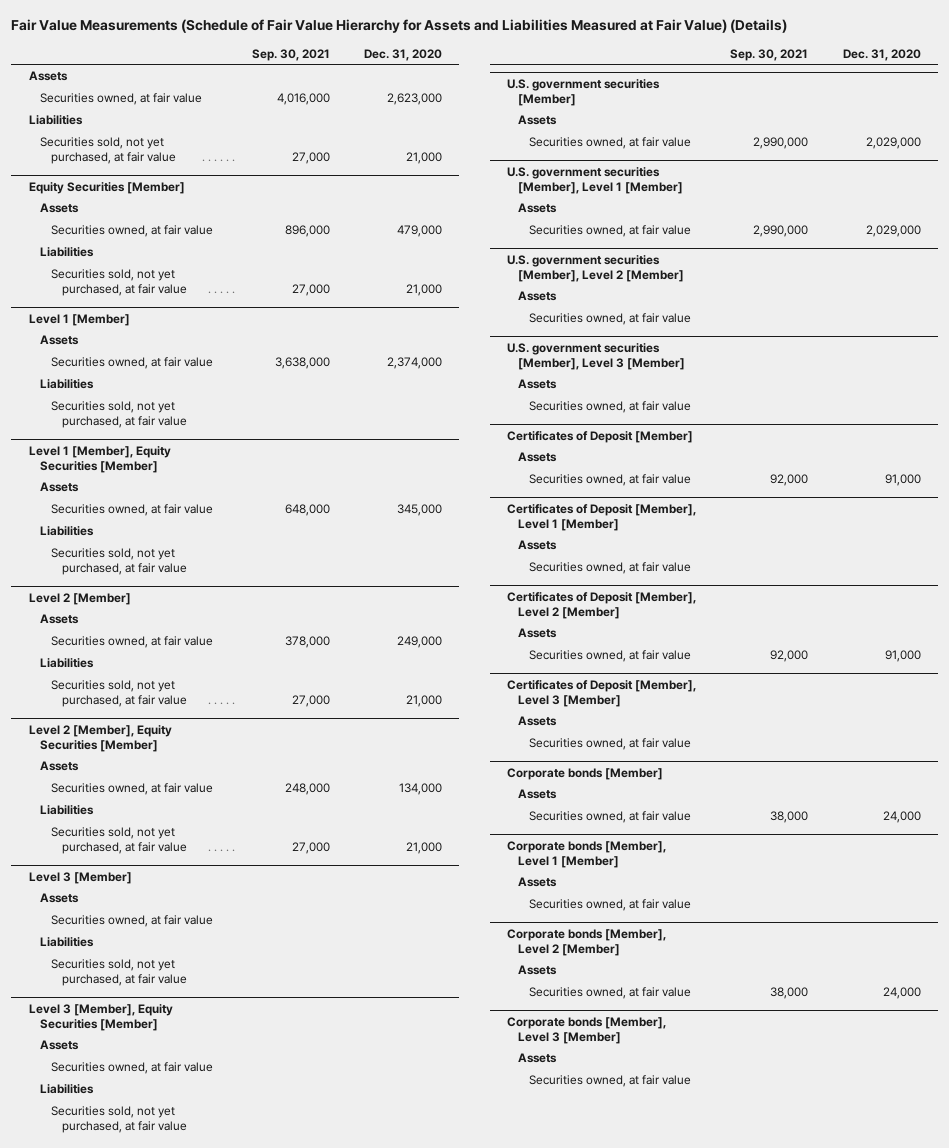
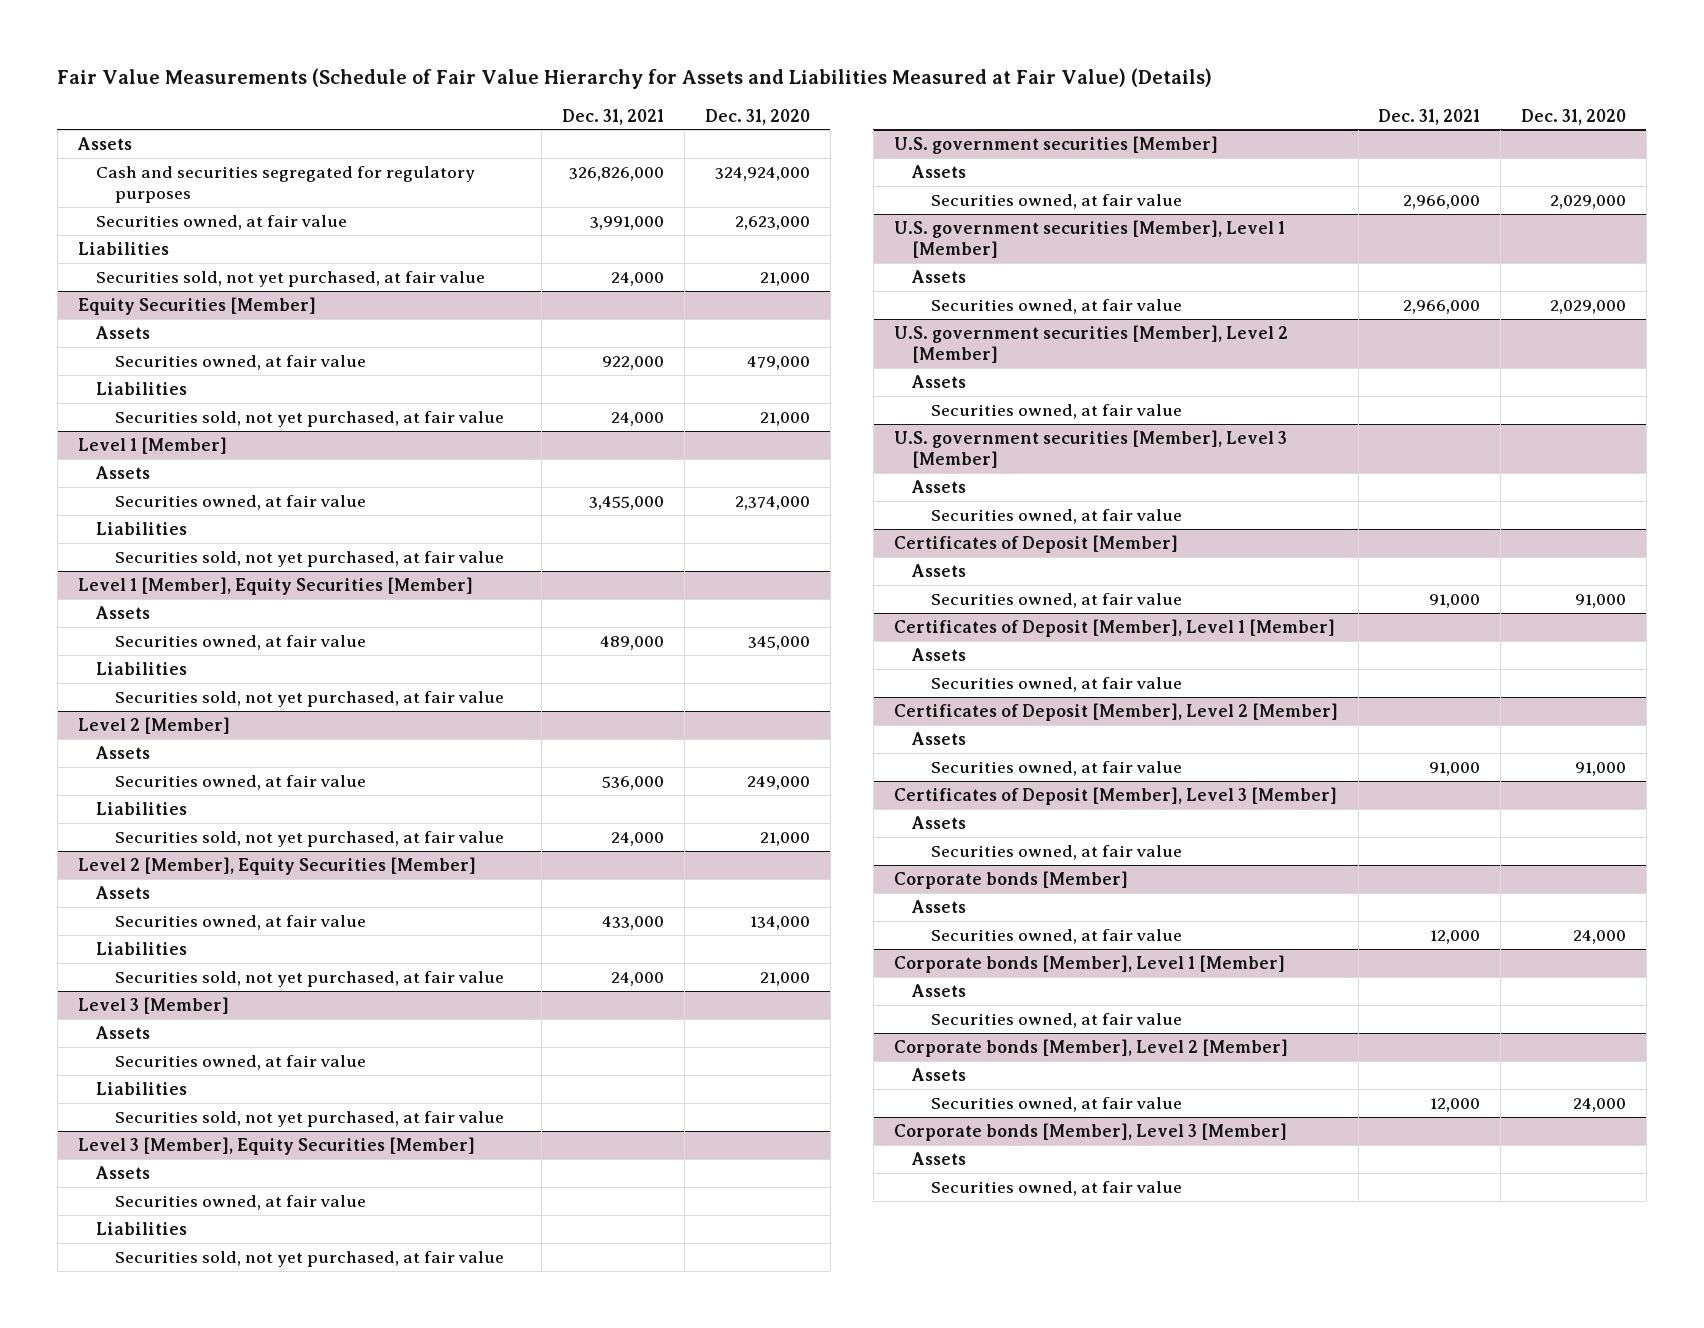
[251,48,330,61] Sep. 30, 2021 -> none
none -> [562,108,665,125] Dec. 31, 2021
none -> [96,165,476,203] Cash and securities segregated for regulatory purposes

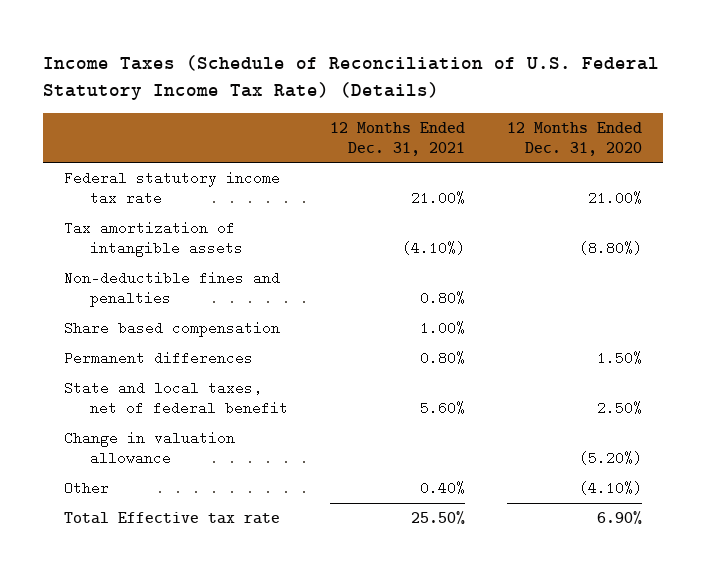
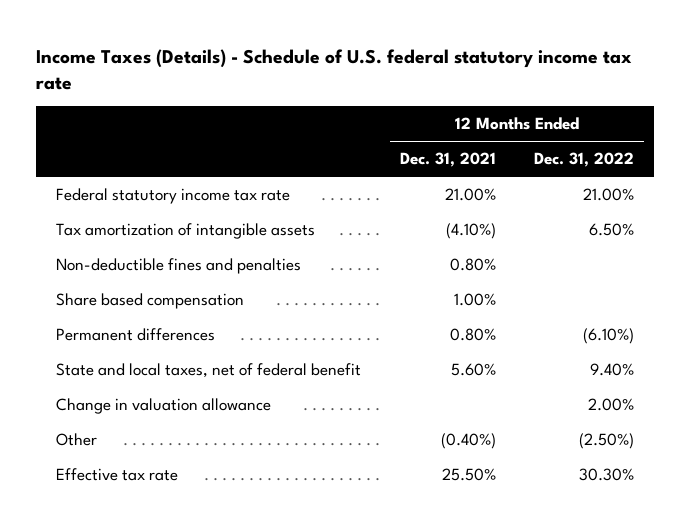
[42,55,659,100] Income Taxes (Schedule of Reconciliation of U.S. Federal Statutory Income Tax Rate) (Details) -> [36,48,633,91] Income Taxes (Details) - Schedule of U.S. federal statutory income tax rate
[506,121,642,156] 12 Months Ended Dec. 31, 2020 -> none
none -> [534,152,635,168] Dec. 31, 2022
[419,481,465,496] 0.40% -> [440,433,496,450] (0.40%)
[63,512,280,525] Total Effective tax rate -> [55,468,178,482] Effective tax rate

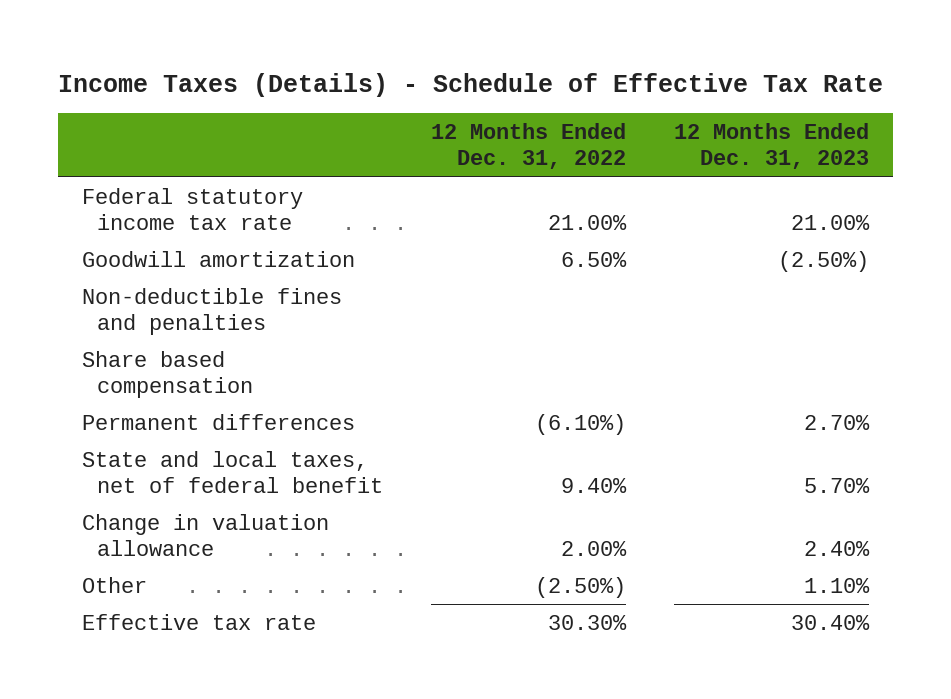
[36,48,633,91] Income Taxes (Details) - Schedule of U.S. federal statutory income tax rate -> [57,72,883,97] Income Taxes (Details) - Schedule of Effective Tax Rate
[399,152,496,168] Dec. 31, 2021 -> none
none -> [674,123,870,170] 12 Months Ended Dec. 31, 2023
[55,223,315,240] Tax amortization of intangible assets -> none
none -> [81,250,355,267] Goodwill amortization

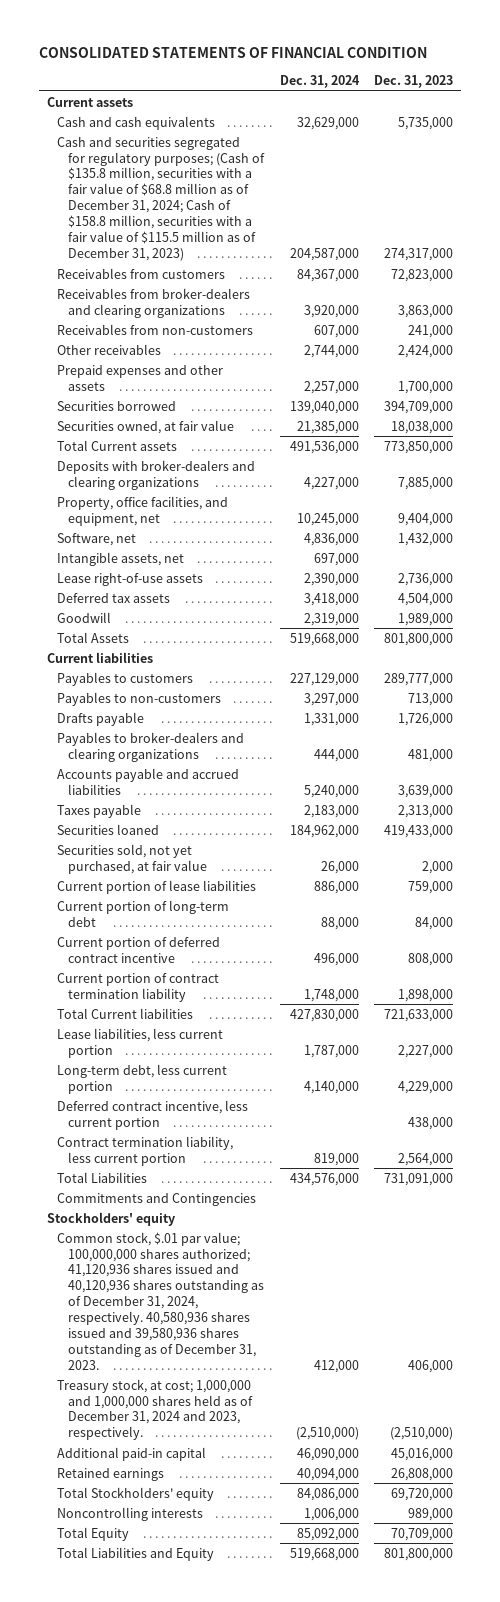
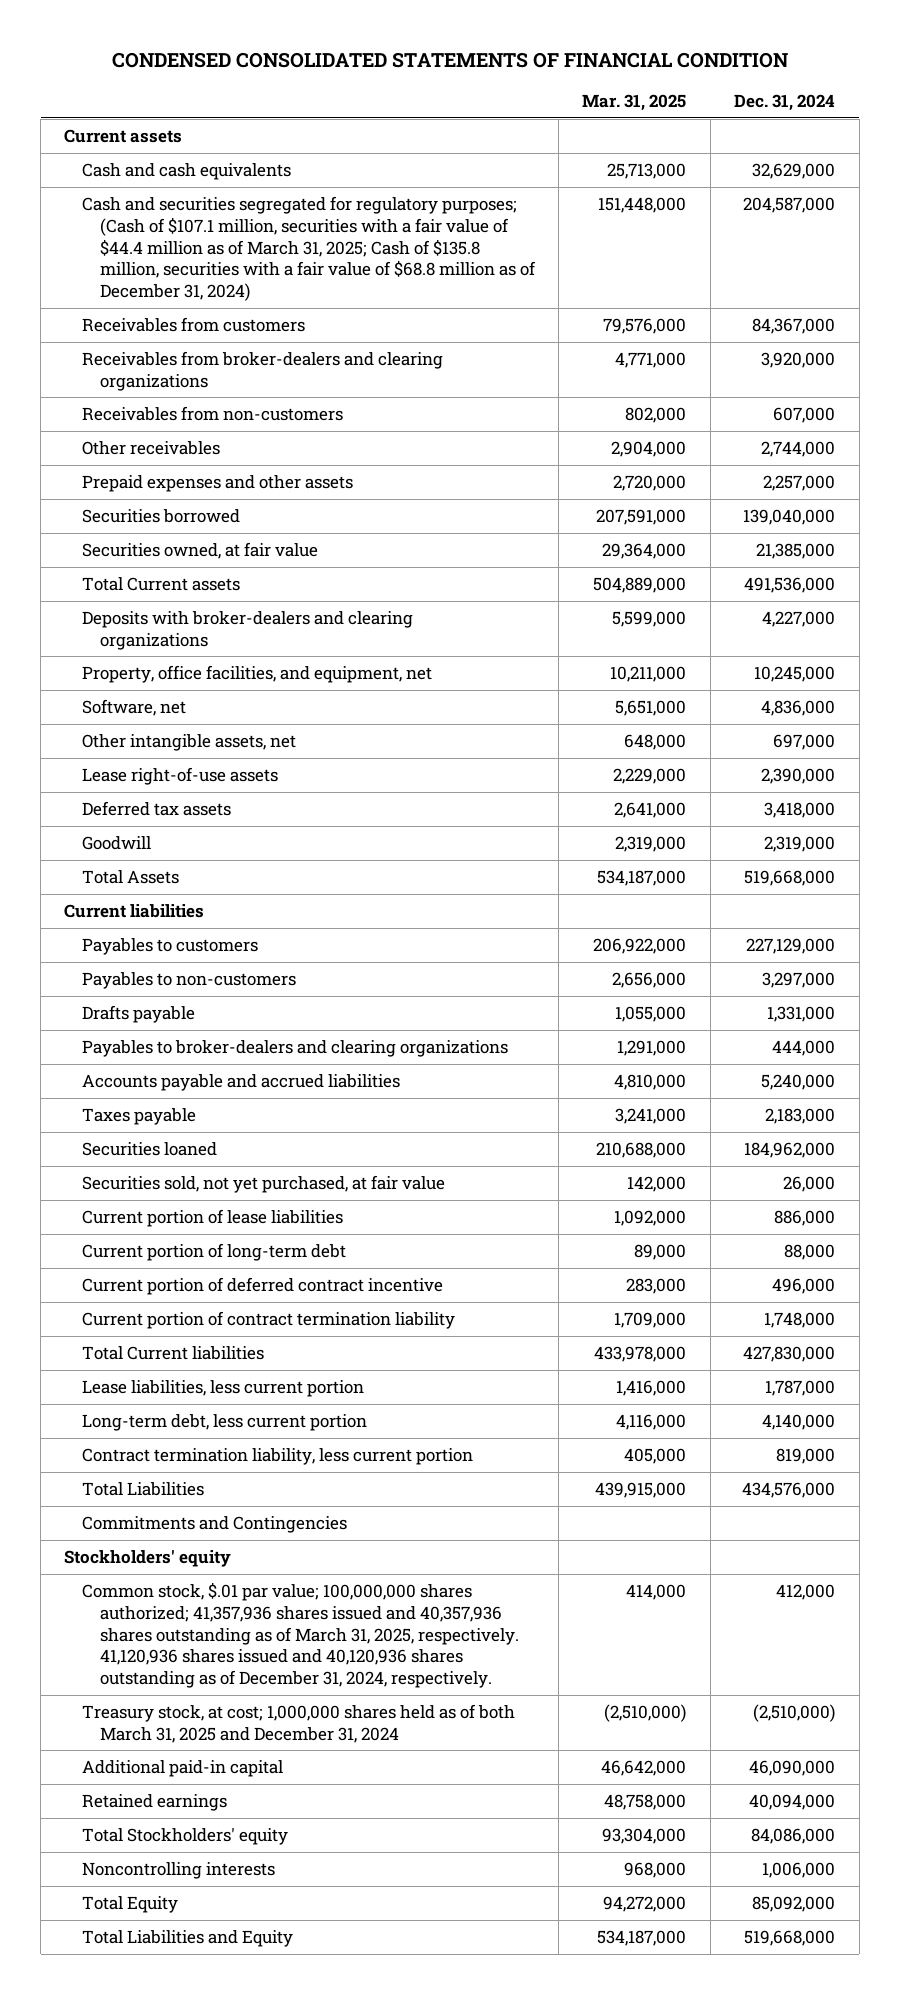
[38,47,427,59] CONSOLIDATED STATEMENTS OF FINANCIAL CONDITION -> [111,52,788,69] CONDENSED CONSOLIDATED STATEMENTS OF FINANCIAL CONDITION
[374,75,454,89] Dec. 31, 2023 -> none
none -> [582,93,687,111] Mar. 31, 2025
[57,136,265,261] Cash and securities segregated for regulatory purposes; (Cash of $135.8 million, securities with a fair value of $68.8 million as of December 31, 2024; Cash of $158.8 million, securities with a fair value of $115.5 million as of December 31, 2023) -> [81,195,536,302] Cash and securities segregated for regulatory purposes; (Cash of $107.1 million, securities with a fair value of $44.4 million as of March 31, 2025; Cash of $135.8 million, securities with a fair value of $68.8 million as of December 31, 2024)
[57,551,185,566] Intangible assets, net -> [81,733,296,751] Other intangible assets, net
[57,1099,249,1130] Deferred contract incentive, less current portion -> none
[57,1231,264,1370] Common stock, $.01 par value; 100,000,000 shares authorized; 41,120,936 shares issued and 40,120,936 shares outstanding as of December 31, 2024, respectively. 40,580,936 shares issued and 39,580,936 shares outstanding as of December 31, 2023. -> [81,1581,519,1689] Common stock, $.01 par value; 100,000,000 shares authorized; 41,357,936 shares issued and 40,357,936 shares outstanding as of March 31, 2025, respectively. 41,120,936 shares issued and 40,120,936 shares outstanding as of December 31, 2024, respectively.
[57,1378,253,1441] Treasury stock, at cost; 1,000,000 and 1,000,000 shares held as of December 31, 2024 and 2023, respectively. -> [81,1703,515,1743] Treasury stock, at cost; 1,000,000 shares held as of both March 31, 2025 and December 31, 2024

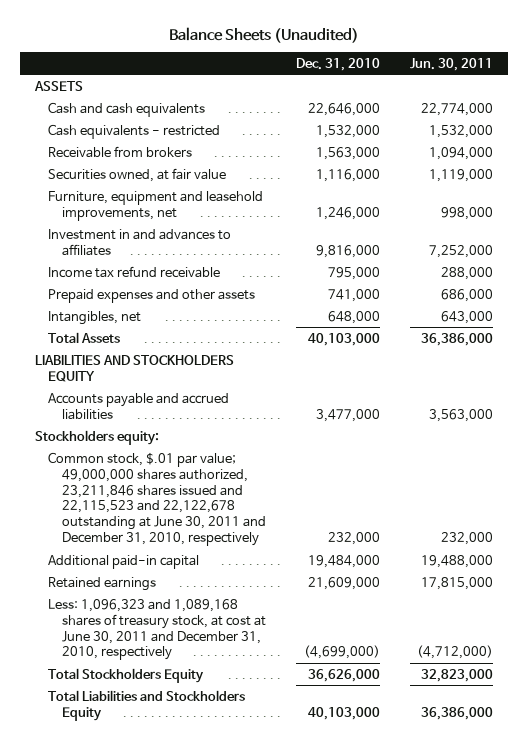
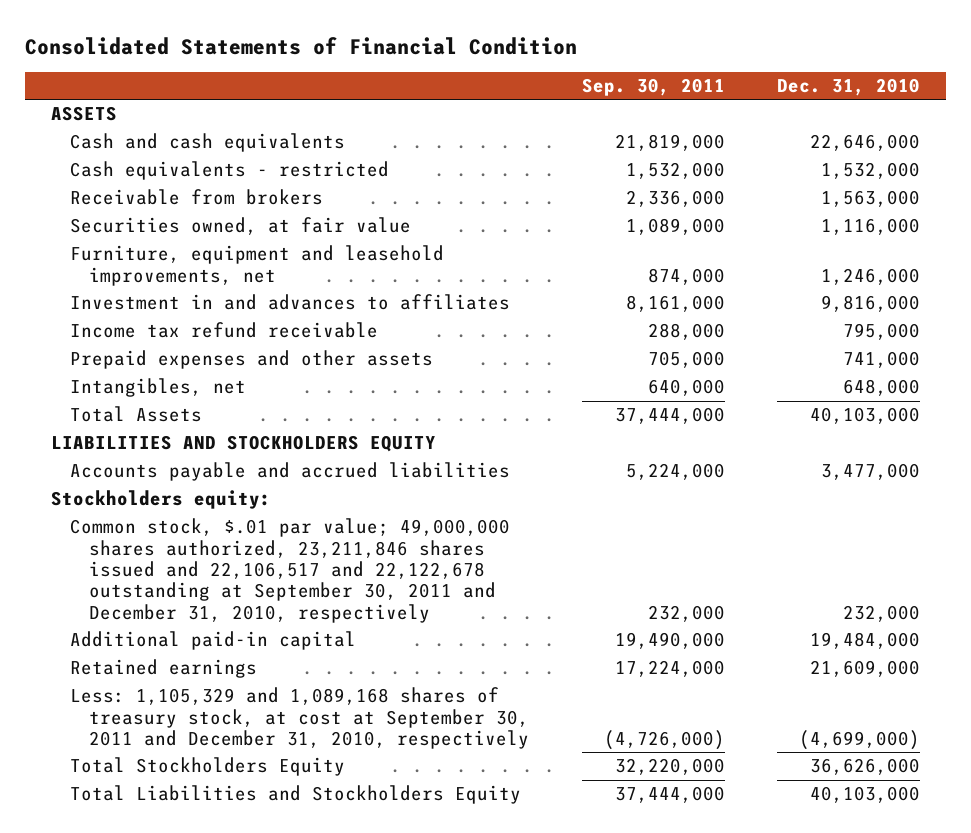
[169,26,360,43] Balance Sheets (Unaudited) -> [25,36,578,55] Consolidated Statements of Financial Condition
[410,57,494,71] Jun. 30, 2011 -> none
none -> [581,78,725,97] Sep. 30, 2011
[48,451,266,547] Common stock, $.01 par value; 49,000,000 shares authorized, 23,211,846 shares issued and 22,115,523 and 22,122,678 outstanding at June 30, 2011 and December 31, 2010, respectively -> [70,518,511,623] Common stock, $.01 par value; 49,000,000 shares authorized, 23,211,846 shares issued and 22,106,517 and 22,122,678 outstanding at September 30, 2011 and December 31, 2010, respectively
[48,598,266,661] Less: 1,096,323 and 1,089,168 shares of treasury stock, at cost at June 30, 2011 and December 31, 2010, respectively -> [70,687,530,749] Less: 1,105,329 and 1,089,168 shares of treasury stock, at cost at September 30, 2011 and December 31, 2010, respectively

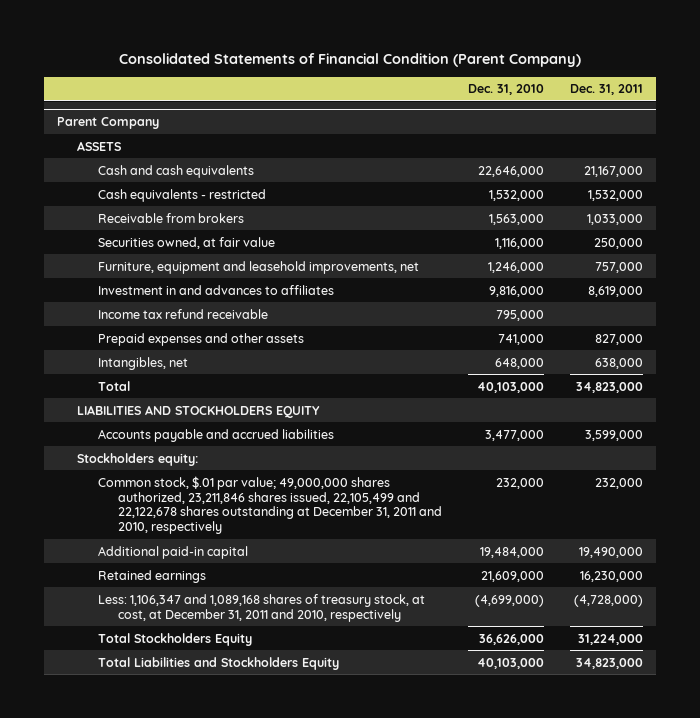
[25,36,578,55] Consolidated Statements of Financial Condition -> [119,53,582,68] Consolidated Statements of Financial Condition (Parent Company)
[581,78,725,97] Sep. 30, 2011 -> none
none -> [569,84,643,96] Dec. 31, 2011
none -> [57,117,160,130] Parent Company
[70,406,203,423] Total Assets -> [97,380,130,391] Total
[70,518,511,623] Common stock, $.01 par value; 49,000,000 shares authorized, 23,211,846 shares issued and 22,106,517 and 22,122,678 outstanding at September 30, 2011 and December 31, 2010, respectively -> [97,475,442,535] Common stock, $.01 par value; 49,000,000 shares authorized, 23,211,846 shares issued, 22,105,499 and 22,122,678 shares outstanding at December 31, 2011 and 2010, respectively
[70,687,530,749] Less: 1,105,329 and 1,089,168 shares of treasury stock, at cost at September 30, 2011 and December 31, 2010, respectively -> [97,593,425,622] Less: 1,106,347 and 1,089,168 shares of treasury stock, at cost, at December 31, 2011 and 2010, respectively

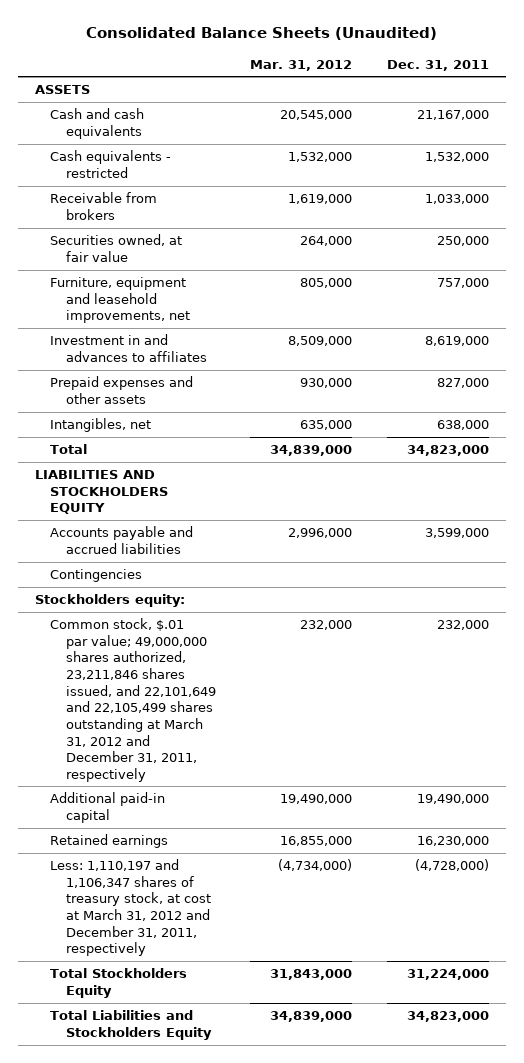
[119,53,582,68] Consolidated Statements of Financial Condition (Parent Company) -> [85,27,437,41] Consolidated Balance Sheets (Unaudited)
[467,84,544,96] Dec. 31, 2010 -> none
none -> [250,59,353,71] Mar. 31, 2012
[57,117,160,130] Parent Company -> none
[97,308,268,319] Income tax refund receivable -> none
none -> [50,569,143,583] Contingencies
[97,475,442,535] Common stock, $.01 par value; 49,000,000 shares authorized, 23,211,846 shares issued, 22,105,499 and 22,122,678 shares outstanding at December 31, 2011 and 2010, respectively -> [50,618,216,782] Common stock, $.01 par value; 49,000,000 shares authorized, 23,211,846 shares issued, and 22,101,649 and 22,105,499 shares outstanding at March 31, 2012 and December 31, 2011, respectively
[97,593,425,622] Less: 1,106,347 and 1,089,168 shares of treasury stock, at cost, at December 31, 2011 and 2010, respectively -> [50,859,211,957] Less: 1,110,197 and 1,106,347 shares of treasury stock, at cost at March 31, 2012 and December 31, 2011, respectively

